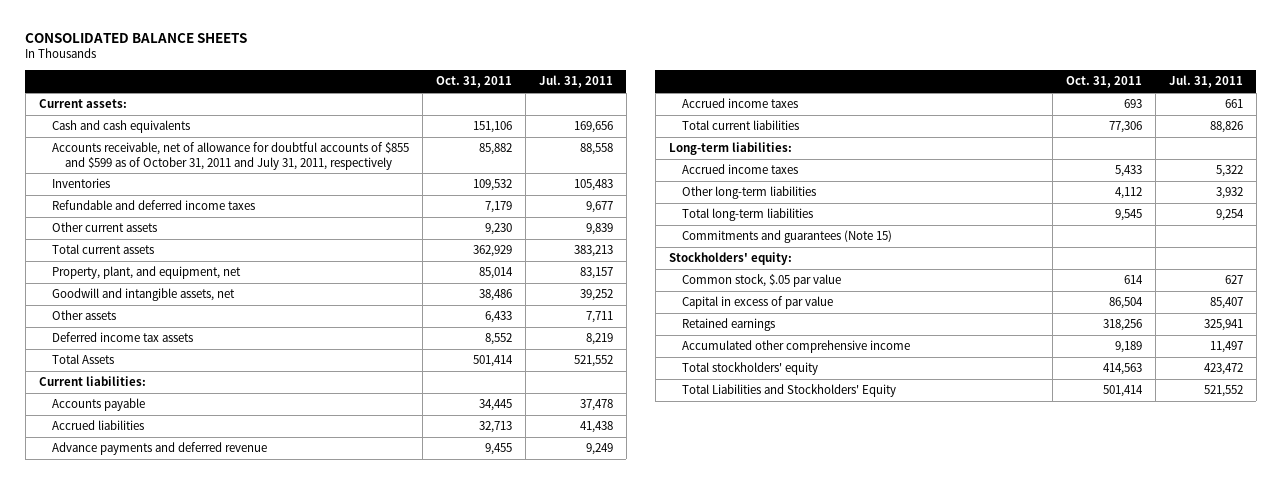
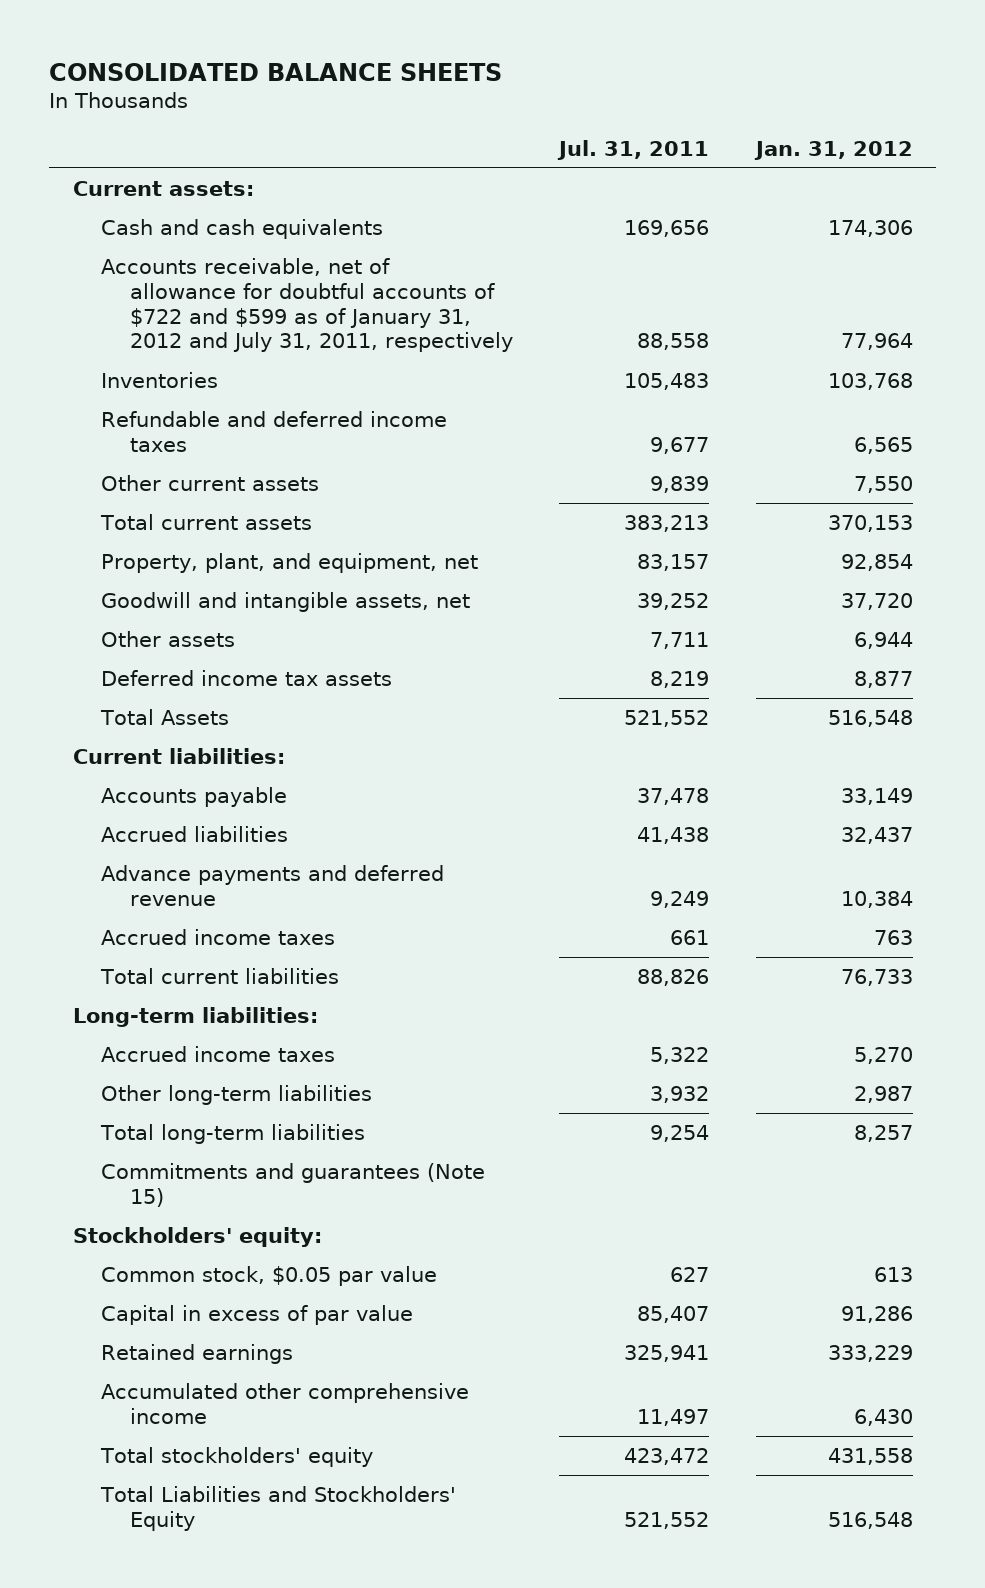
[435,76,512,89] Oct. 31, 2011 -> none
none -> [753,140,913,160] Jan. 31, 2012
[51,142,409,170] Accounts receivable, net of allowance for doubtful accounts of $855 and $599 as of October 31, 2011 and July 31, 2011, respectively -> [101,258,513,353] Accounts receivable, net of allowance for doubtful accounts of $722 and $599 as of January 31, 2012 and July 31, 2011, respectively
[681,274,841,288] Common stock, $.05 par value -> [101,1266,438,1287] Common stock, $0.05 par value

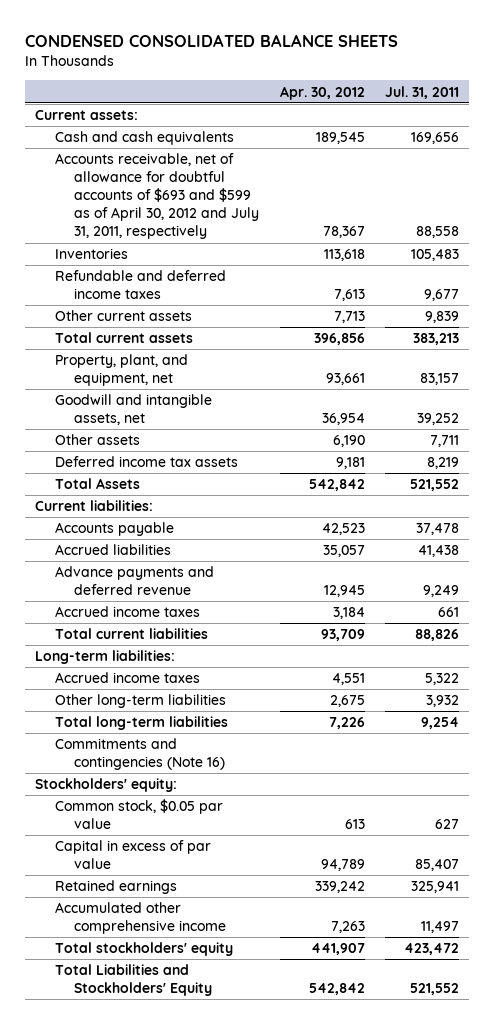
[49,62,503,81] CONSOLIDATED BALANCE SHEETS -> [25,34,399,48] CONDENSED CONSOLIDATED BALANCE SHEETS
[753,140,913,160] Jan. 31, 2012 -> none
none -> [279,85,365,100] Apr. 30, 2012
[101,258,513,353] Accounts receivable, net of allowance for doubtful accounts of $722 and $599 as of January 31, 2012 and July 31, 2011, respectively -> [54,153,260,240] Accounts receivable, net of allowance for doubtful accounts of $693 and $599 as of April 30, 2012 and July 31, 2011, respectively
[101,1163,486,1207] Commitments and guarantees (Note 15) -> [54,738,226,771] Commitments and contingencies (Note 16)

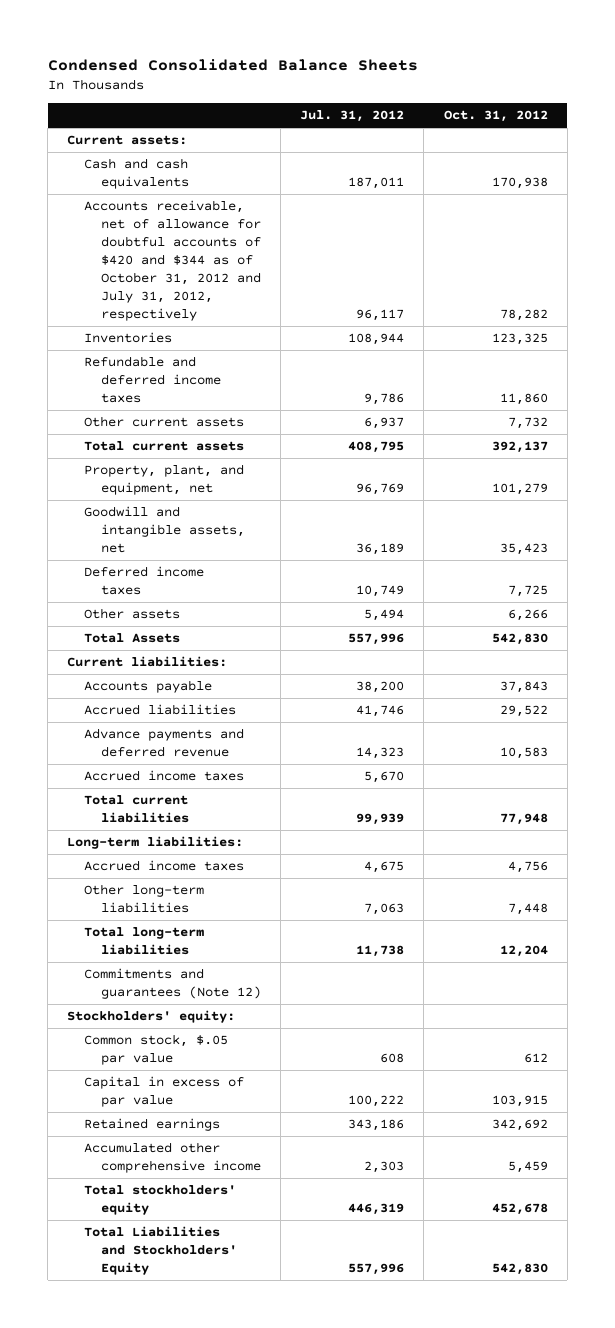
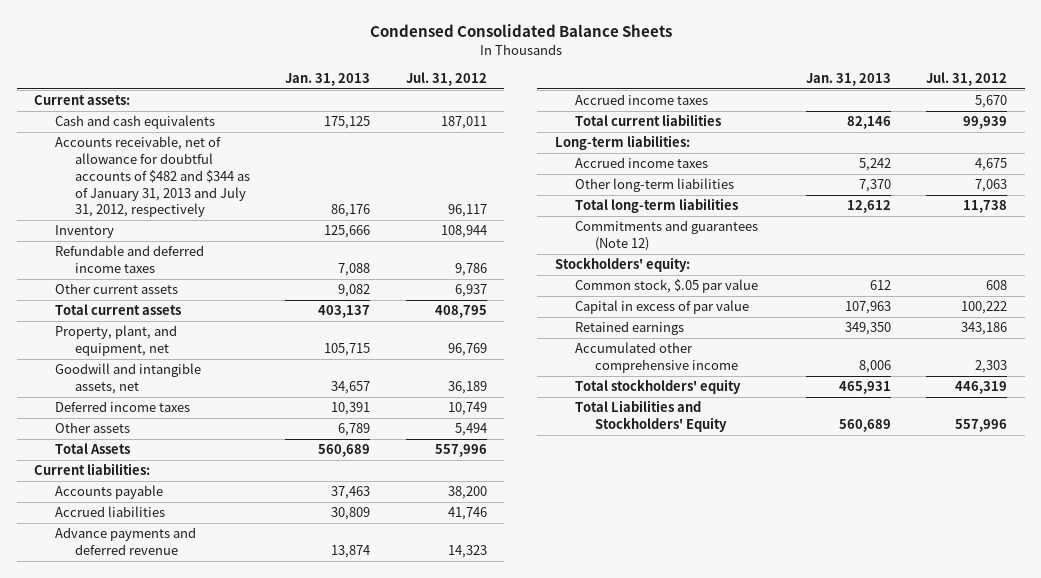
[443,110,548,123] Oct. 31, 2012 -> none
none -> [285,72,371,86] Jan. 31, 2013
[84,200,261,322] Accounts receivable, net of allowance for doubtful accounts of $420 and $344 as of October 31, 2012 and July 31, 2012, respectively -> [54,136,250,218] Accounts receivable, net of allowance for doubtful accounts of $482 and $344 as of January 31, 2013 and July 31, 2012, respectively
[84,332,173,344] Inventories -> [54,225,114,239] Inventory

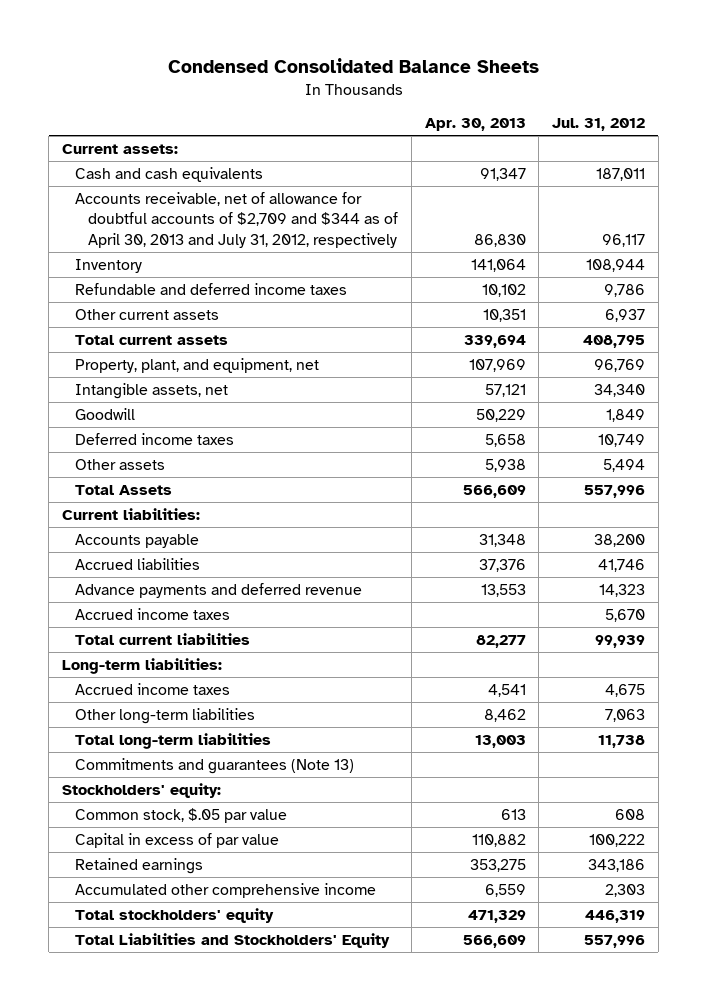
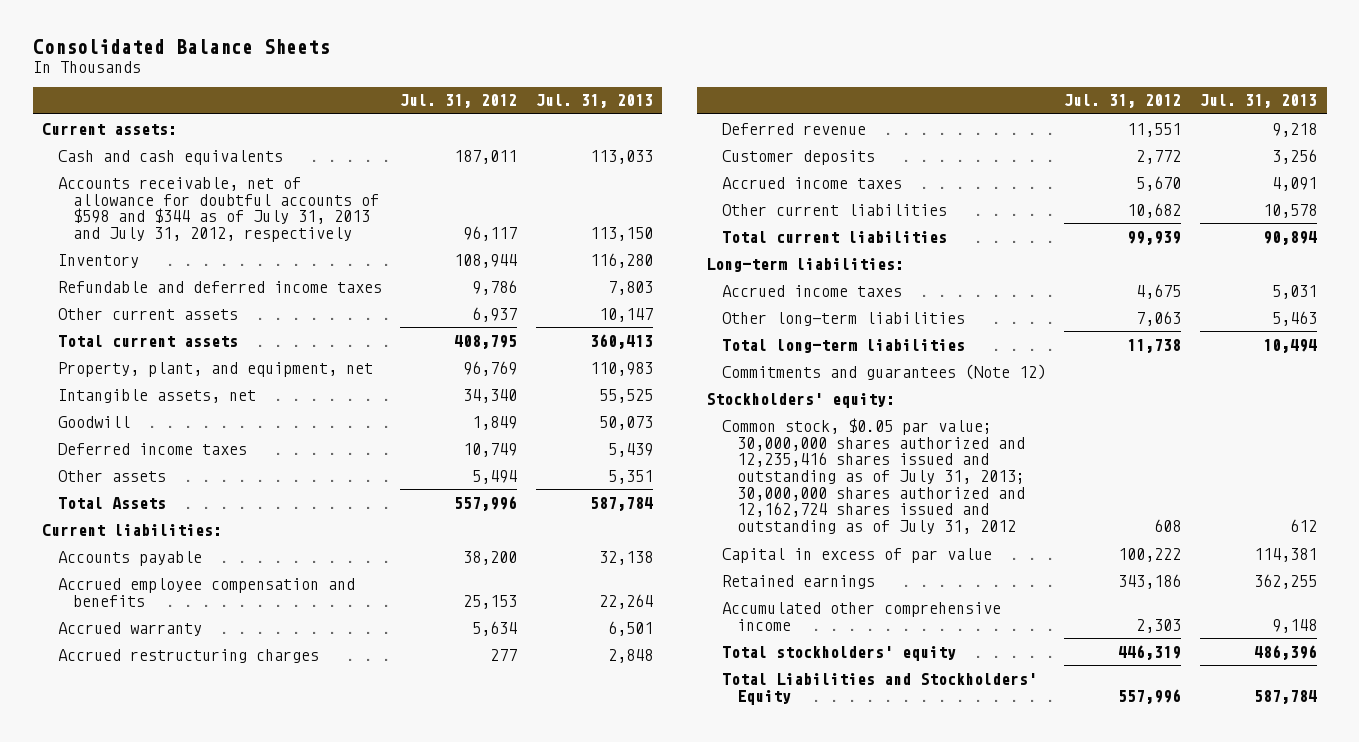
[167,58,539,74] Condensed Consolidated Balance Sheets -> [32,39,330,55] Consolidated Balance Sheets
[424,118,526,132] Apr. 30, 2013 -> none
none -> [536,94,654,109] Jul. 31, 2013
[74,191,398,249] Accounts receivable, net of allowance for doubtful accounts of $2,709 and $344 as of April 30, 2013 and July 31, 2012, respectively -> [57,176,379,243] Accounts receivable, net of allowance for doubtful accounts of $598 and $344 as of July 31, 2013 and July 31, 2012, respectively
[74,557,200,570] Accrued liabilities -> none
[74,582,362,598] Advance payments and deferred revenue -> none
none -> [57,577,355,607] Accrued employee compensation and benefits
none -> [57,621,202,636] Accrued warranty
none -> [57,648,319,663] Accrued restructuring charges
none -> [721,122,866,135] Deferred revenue
none -> [721,149,875,165] Customer deposits
none -> [721,203,947,216] Other current liabilities
[74,757,354,774] Commitments and guarantees (Note 13) -> [721,363,1046,380] Commitments and guarantees (Note 12)
[74,807,287,823] Common stock, $.05 par value -> [721,417,1025,535] Common stock, $0.05 par value; 30,000,000 shares authorized and 12,235,416 shares issued and outstanding as of July 31, 2013; 30,000,000 shares authorized and 12,162,724 shares issued and outstanding as of July 31, 2012

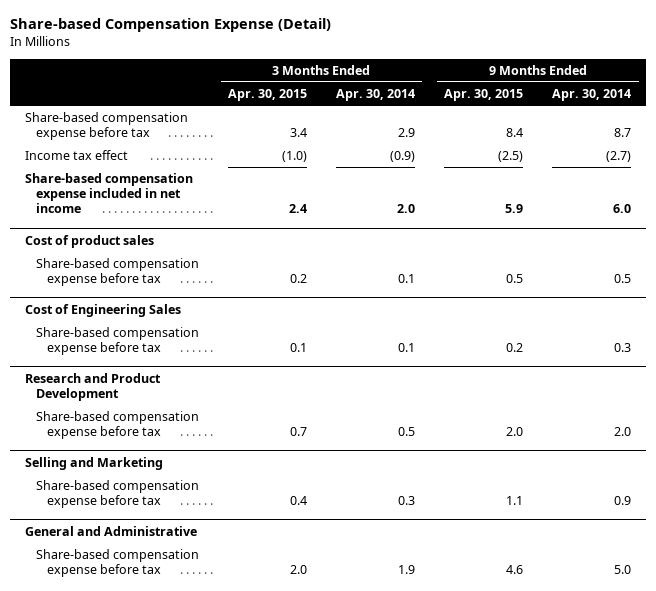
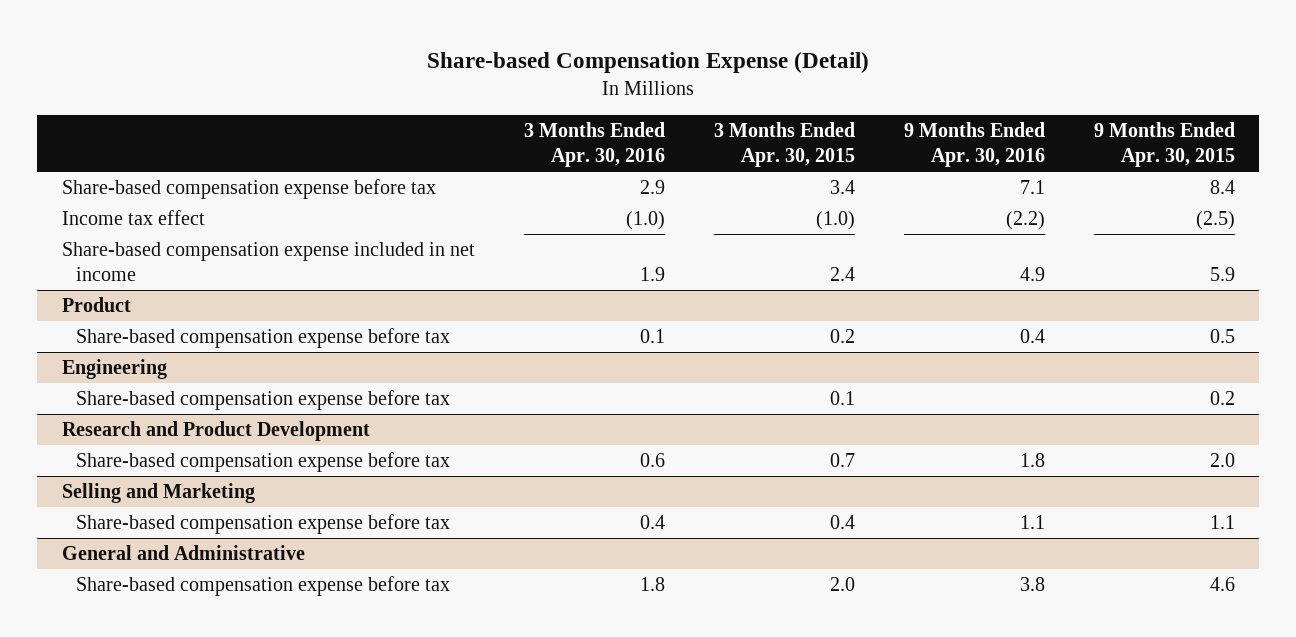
[336,88,416,101] Apr. 30, 2014 -> none
[552,88,632,101] Apr. 30, 2014 -> none
none -> [523,121,665,168] 3 Months Ended Apr. 30, 2016
none -> [903,121,1045,168] 9 Months Ended Apr. 30, 2016
[24,234,154,248] Cost of product sales -> [61,296,131,312] Product
[24,303,181,317] Cost of Engineering Sales -> [61,358,167,379] Engineering

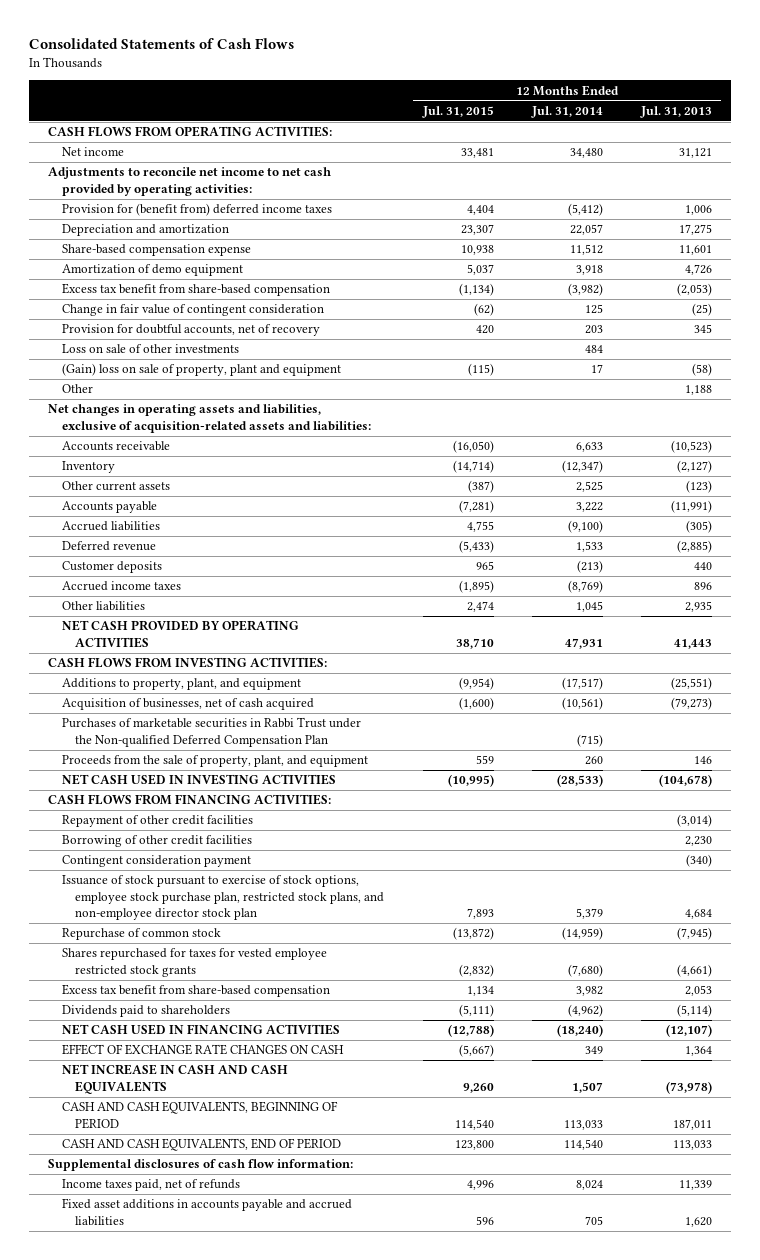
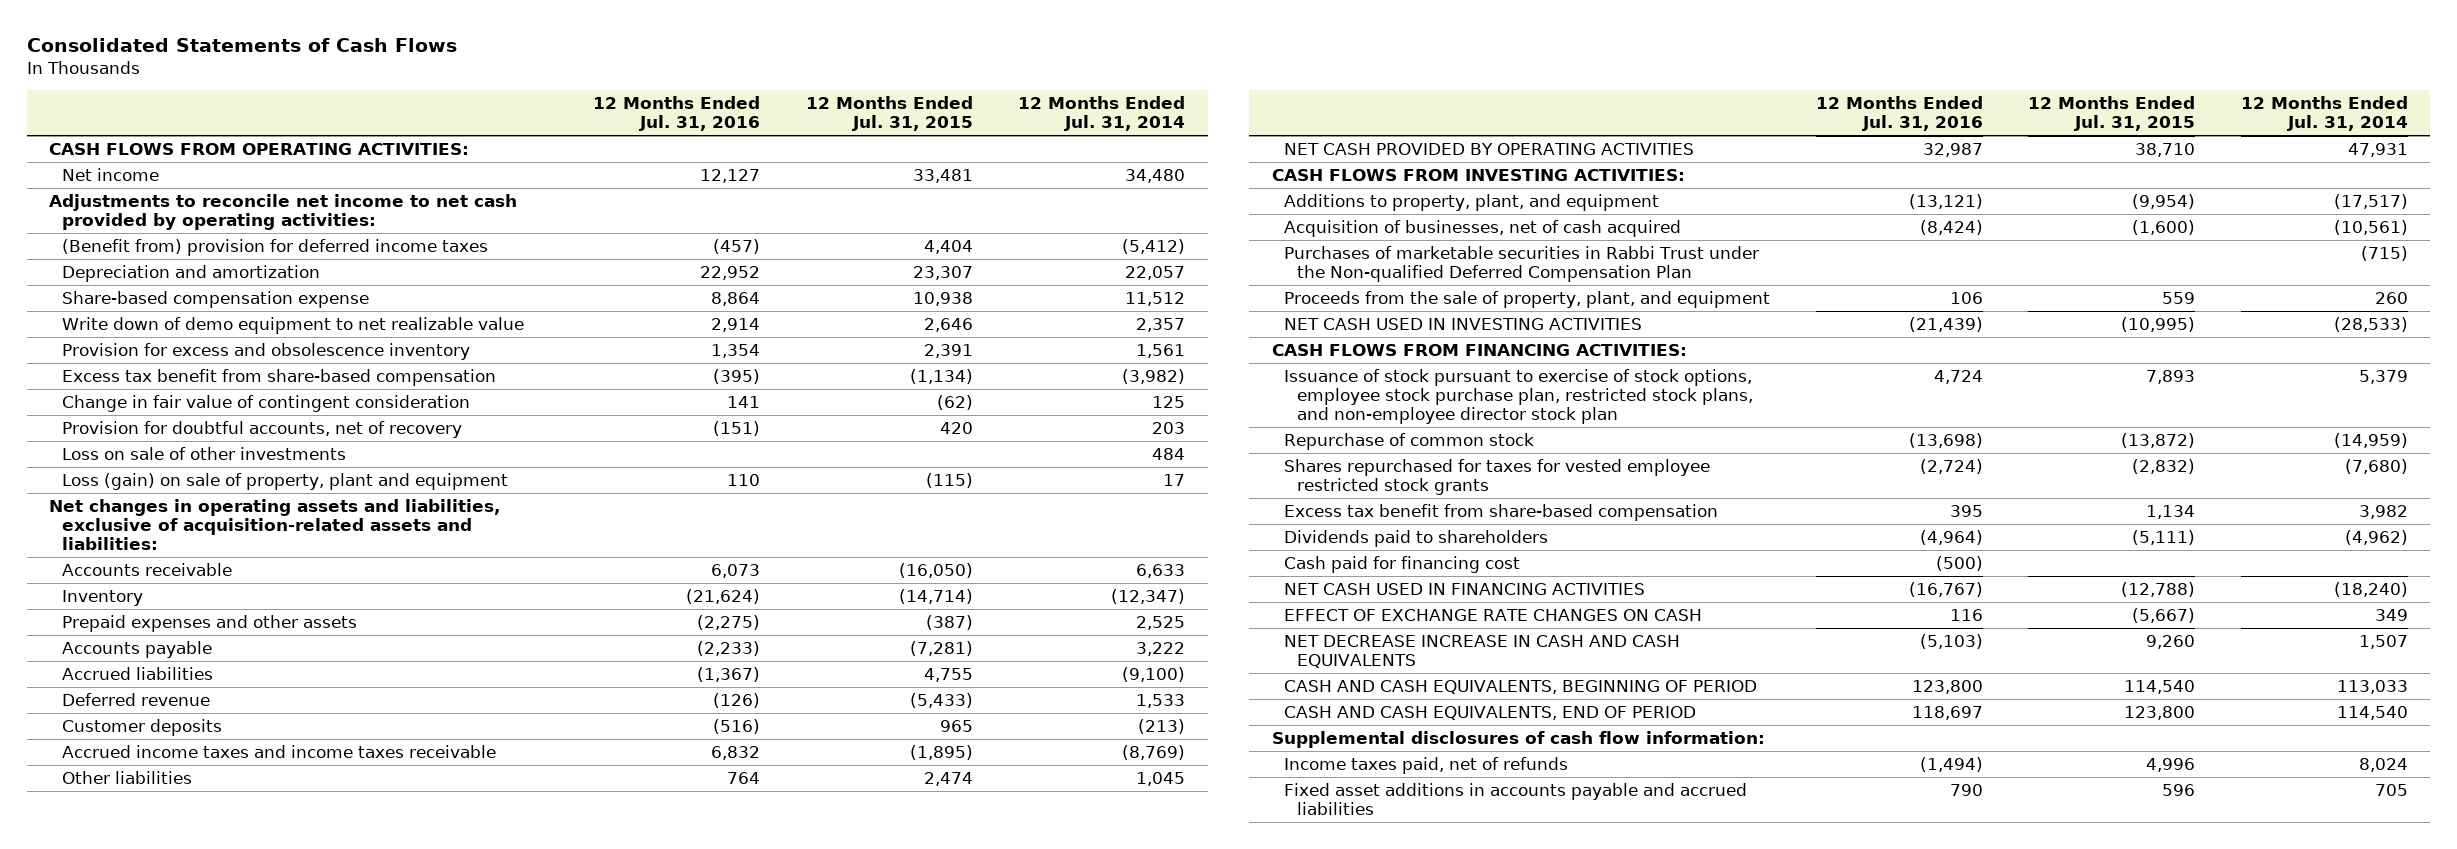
[639,105,712,118] Jul. 31, 2013 -> none
none -> [593,96,761,132] 12 Months Ended Jul. 31, 2016
[61,203,332,217] Provision for (benefit from) deferred income taxes -> [61,238,488,256] (Benefit from) provision for deferred income taxes
[61,264,243,277] Amortization of demo equipment -> none
none -> [61,316,524,334] Write down of demo equipment to net realizable value
none -> [61,342,470,360] Provision for excess and obsolescence inventory
[61,384,93,394] Other -> none
[61,363,341,377] (Gain) loss on sale of property, plant and equipment -> [61,472,508,490] Loss (gain) on sale of property, plant and equipment
[61,481,170,492] Other current assets -> [61,614,357,632] Prepaid expenses and other assets
[61,581,181,592] Accrued income taxes -> [61,744,496,758] Accrued income taxes and income taxes receivable
[61,815,253,828] Repayment of other credit facilities -> none
[61,835,252,848] Borrowing of other credit facilities -> none
[61,855,251,868] Contingent consideration payment -> none
none -> [1284,555,1521,573] Cash paid for financing cost
[61,1064,288,1094] NET INCREASE IN CASH AND CASH EQUIVALENTS -> [1284,634,1681,668] NET DECREASE INCREASE IN CASH AND CASH EQUIVALENTS

